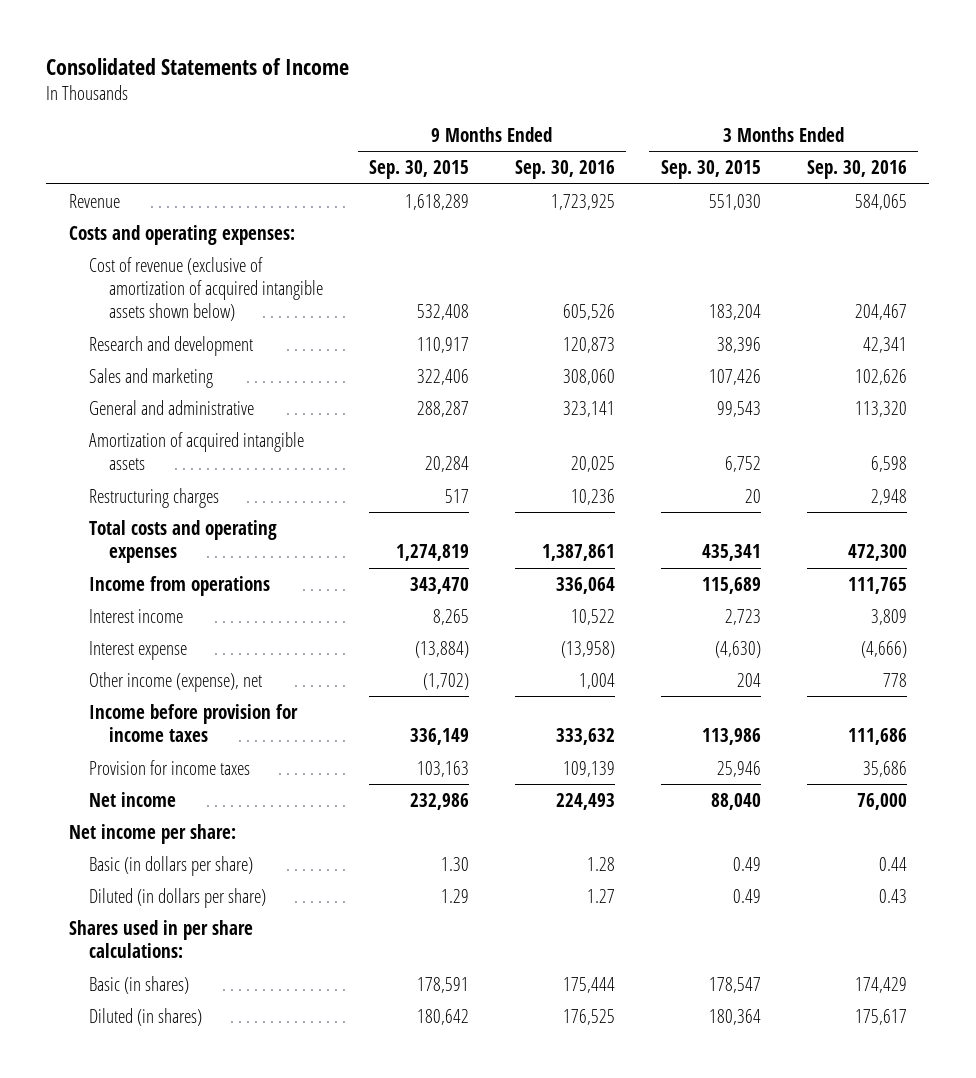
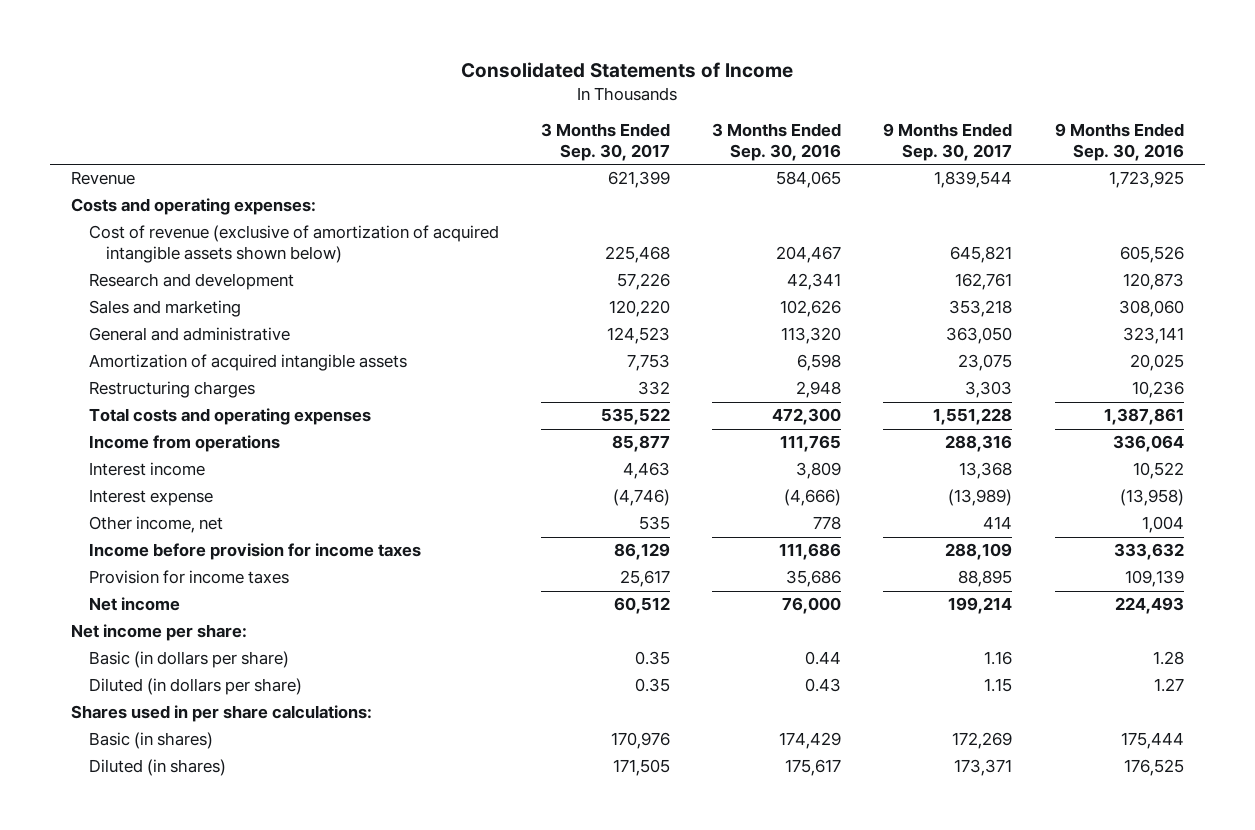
[369,159,470,179] Sep. 30, 2015 -> none
[660,159,761,179] Sep. 30, 2015 -> none
none -> [541,123,671,161] 3 Months Ended Sep. 30, 2017
none -> [883,123,1013,161] 9 Months Ended Sep. 30, 2017
[89,671,263,692] Other income (expense), net -> [88,516,223,534] Other income, net

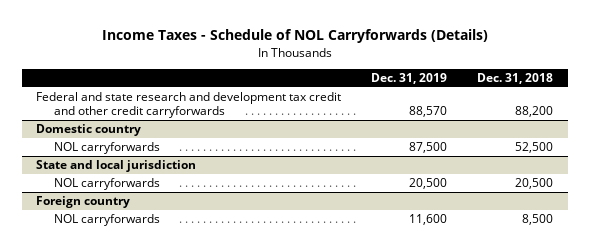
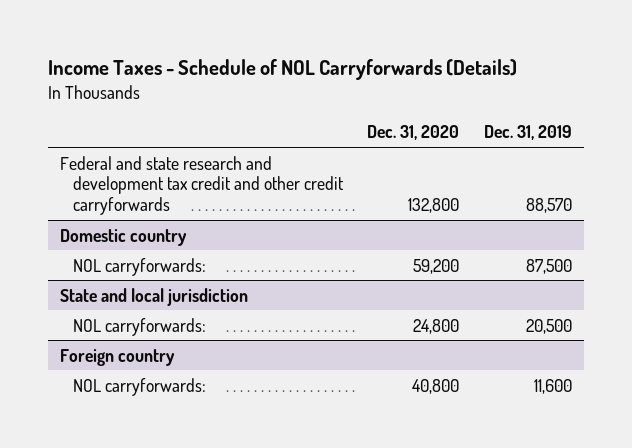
[477,73,554,85] Dec. 31, 2018 -> none
none -> [367,125,460,141] Dec. 31, 2020
[54,142,161,155] NOL carryforwards -> [72,257,206,276] NOL carryforwards:
[54,178,161,191] NOL carryforwards -> [72,317,206,336] NOL carryforwards:
[54,214,161,227] NOL carryforwards -> [72,377,206,396] NOL carryforwards:

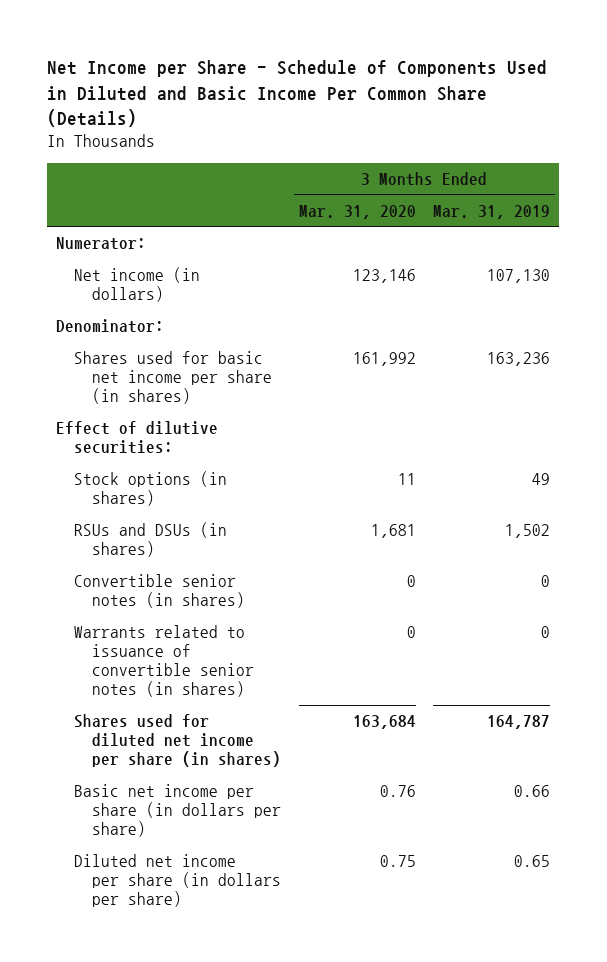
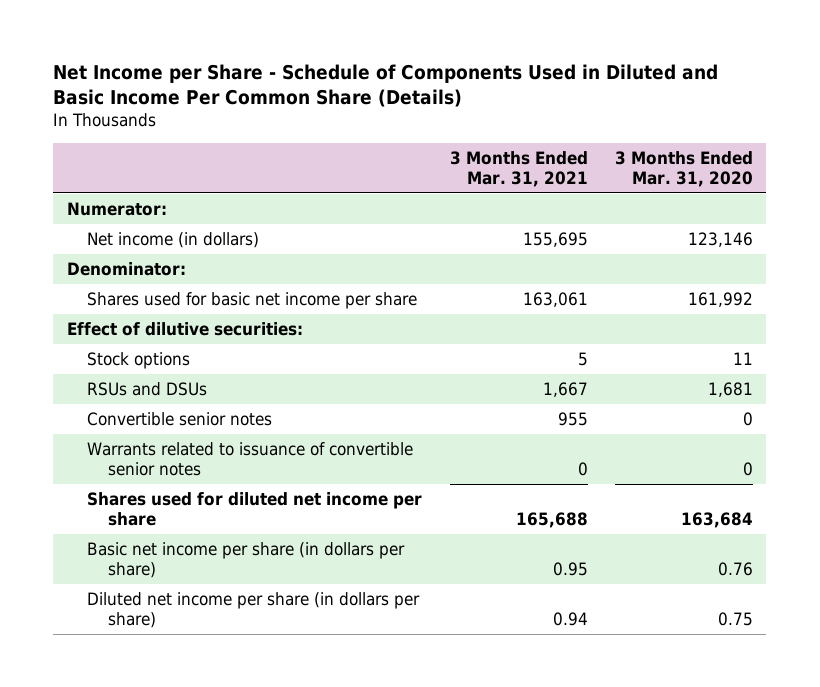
[433,204,551,219] Mar. 31, 2019 -> none
none -> [449,150,588,187] 3 Months Ended Mar. 31, 2021
[74,351,272,405] Shares used for basic net income per share (in shares) -> [87,292,418,310] Shares used for basic net income per share
[74,471,228,507] Stock options (in shares) -> [87,352,191,370] Stock options
[74,522,228,558] RSUs and DSUs (in shares) -> [87,382,208,397] RSUs and DSUs
[74,574,245,609] Convertible senior notes (in shares) -> [87,412,273,427] Convertible senior notes
[74,625,254,698] Warrants related to issuance of convertible senior notes (in shares) -> [87,442,414,476] Warrants related to issuance of convertible senior notes
[74,714,281,768] Shares used for diluted net income per share (in shares) -> [87,492,423,526] Shares used for diluted net income per share

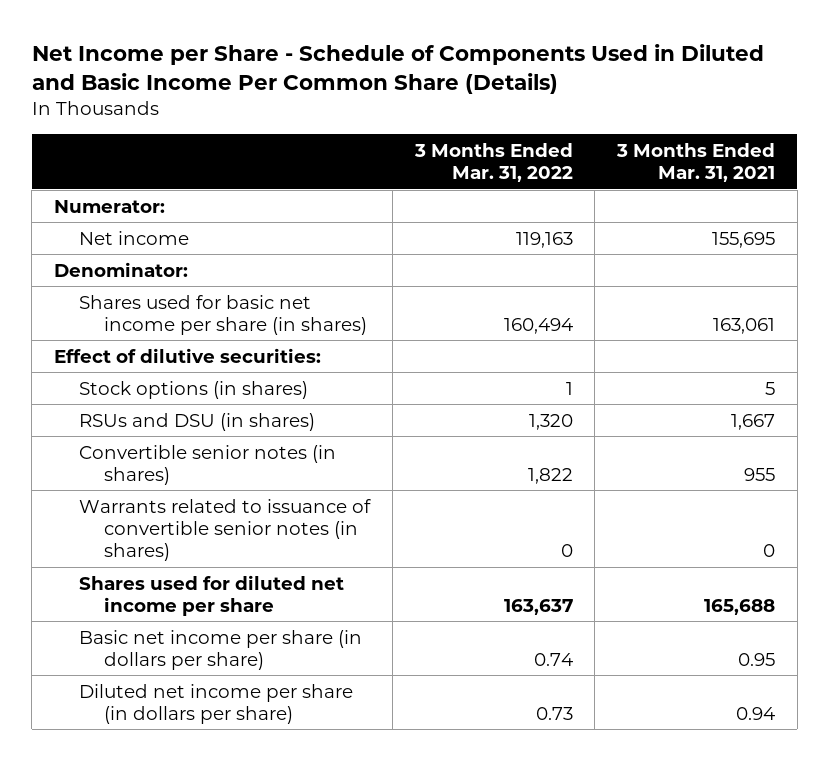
[614,150,753,187] 3 Months Ended Mar. 31, 2020 -> none
none -> [413,142,573,182] 3 Months Ended Mar. 31, 2022
[87,232,260,249] Net income (in dollars) -> [79,230,190,245] Net income
[87,292,418,310] Shares used for basic net income per share -> [79,294,368,335] Shares used for basic net income per share (in shares)
[87,352,191,370] Stock options -> [79,380,309,399] Stock options (in shares)
[87,382,208,397] RSUs and DSUs -> [79,412,316,431] RSUs and DSU (in shares)
[87,412,273,427] Convertible senior notes -> [79,444,337,485] Convertible senior notes (in shares)
[87,442,414,476] Warrants related to issuance of convertible senior notes -> [79,498,372,562] Warrants related to issuance of convertible senior notes (in shares)

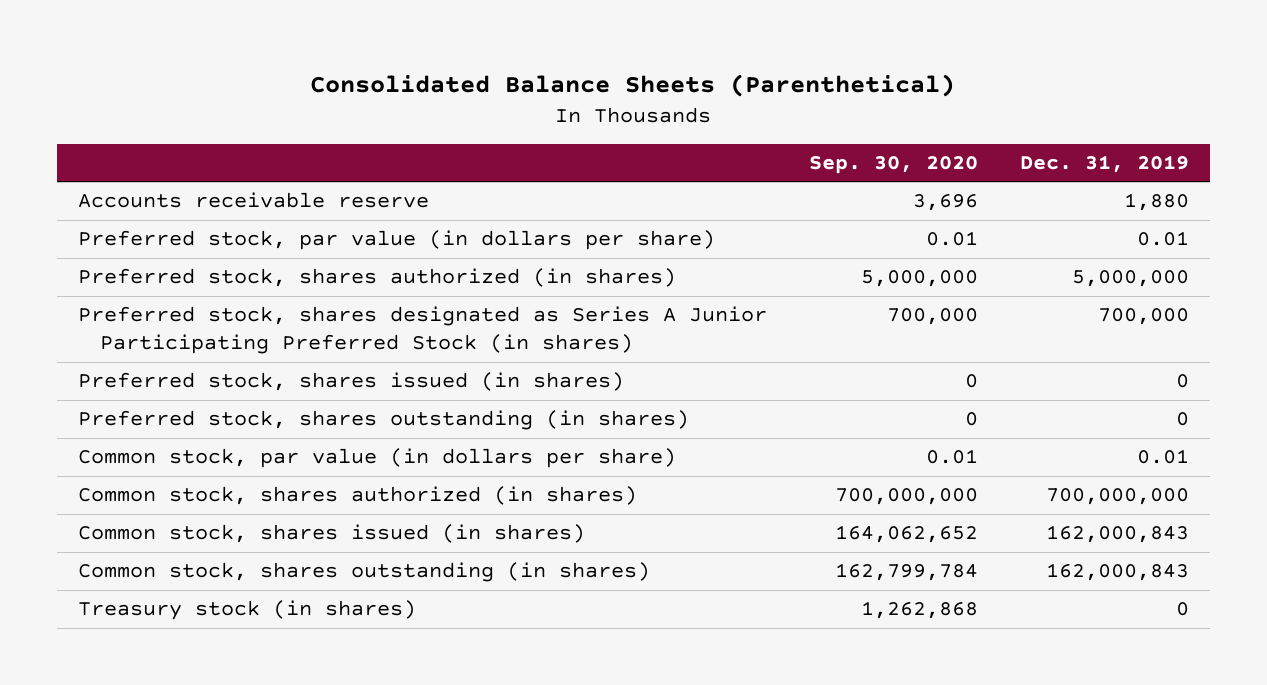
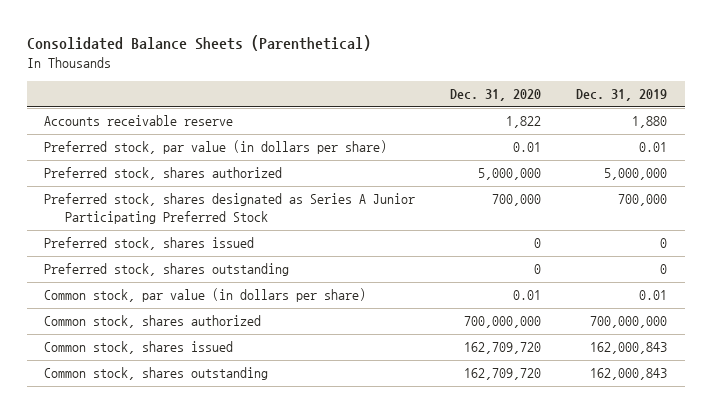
[808,156,978,175] Sep. 30, 2020 -> none
none -> [450,89,542,102] Dec. 31, 2020
[78,268,677,288] Preferred stock, shares authorized (in shares) -> [44,167,283,181] Preferred stock, shares authorized
[78,306,768,355] Preferred stock, shares designated as Series A Junior Participating Preferred Stock (in shares) -> [44,193,416,225] Preferred stock, shares designated as Series A Junior Participating Preferred Stock
[78,372,625,392] Preferred stock, shares issued (in shares) -> [44,237,255,251] Preferred stock, shares issued
[78,410,690,431] Preferred stock, shares outstanding (in shares) -> [44,263,290,277] Preferred stock, shares outstanding
[78,600,417,621] Treasury stock (in shares) -> none
[78,486,638,506] Common stock, shares authorized (in shares) -> [44,315,262,329] Common stock, shares authorized
[78,524,586,544] Common stock, shares issued (in shares) -> [44,341,234,355] Common stock, shares issued
[78,562,651,583] Common stock, shares outstanding (in shares) -> [44,367,269,381] Common stock, shares outstanding

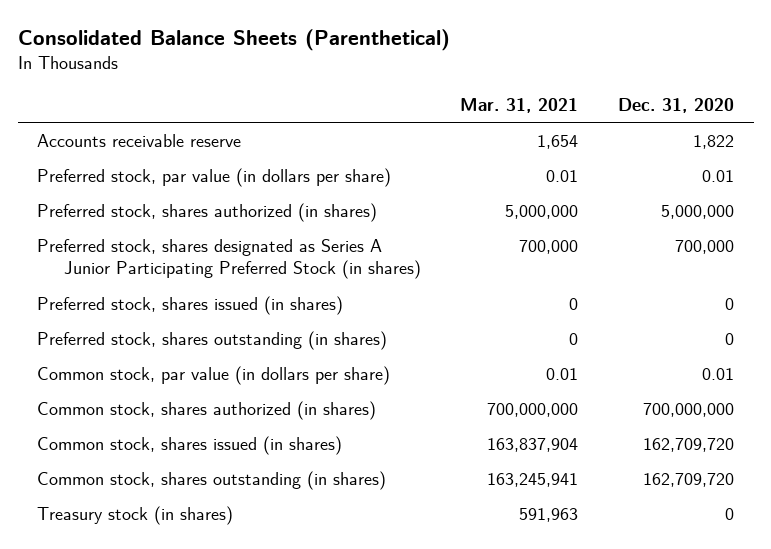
[576,89,668,102] Dec. 31, 2019 -> none
none -> [460,97,579,113] Mar. 31, 2021
[44,167,283,181] Preferred stock, shares authorized -> [37,202,378,222] Preferred stock, shares authorized (in shares)
[44,193,416,225] Preferred stock, shares designated as Series A Junior Participating Preferred Stock -> [37,238,421,280] Preferred stock, shares designated as Series A Junior Participating Preferred Stock (in shares)
[44,237,255,251] Preferred stock, shares issued -> [37,295,344,315] Preferred stock, shares issued (in shares)
[44,263,290,277] Preferred stock, shares outstanding -> [37,330,388,350] Preferred stock, shares outstanding (in shares)
[44,315,262,329] Common stock, shares authorized -> [37,400,377,420] Common stock, shares authorized (in shares)
[44,341,234,355] Common stock, shares issued -> [37,435,343,455] Common stock, shares issued (in shares)
[44,367,269,381] Common stock, shares outstanding -> [37,470,387,490] Common stock, shares outstanding (in shares)
none -> [37,505,234,525] Treasury stock (in shares)

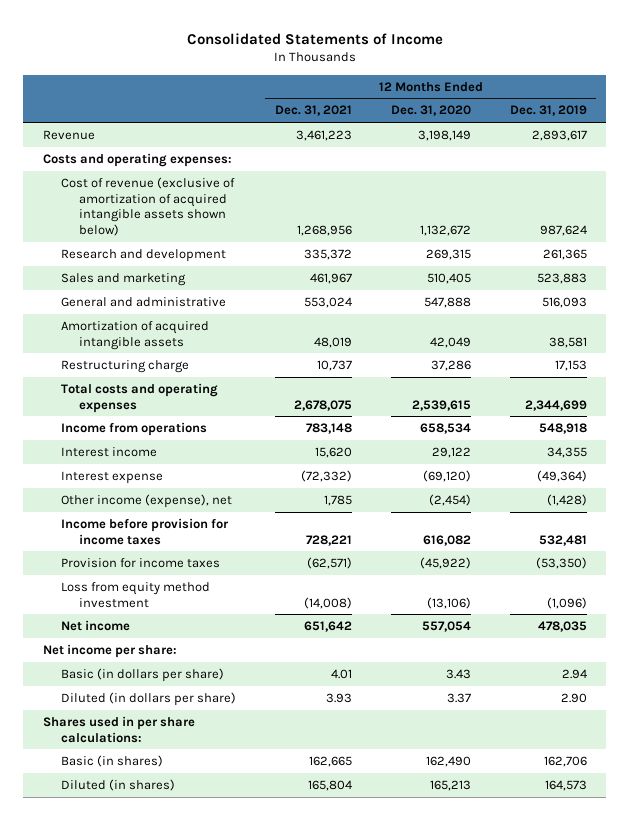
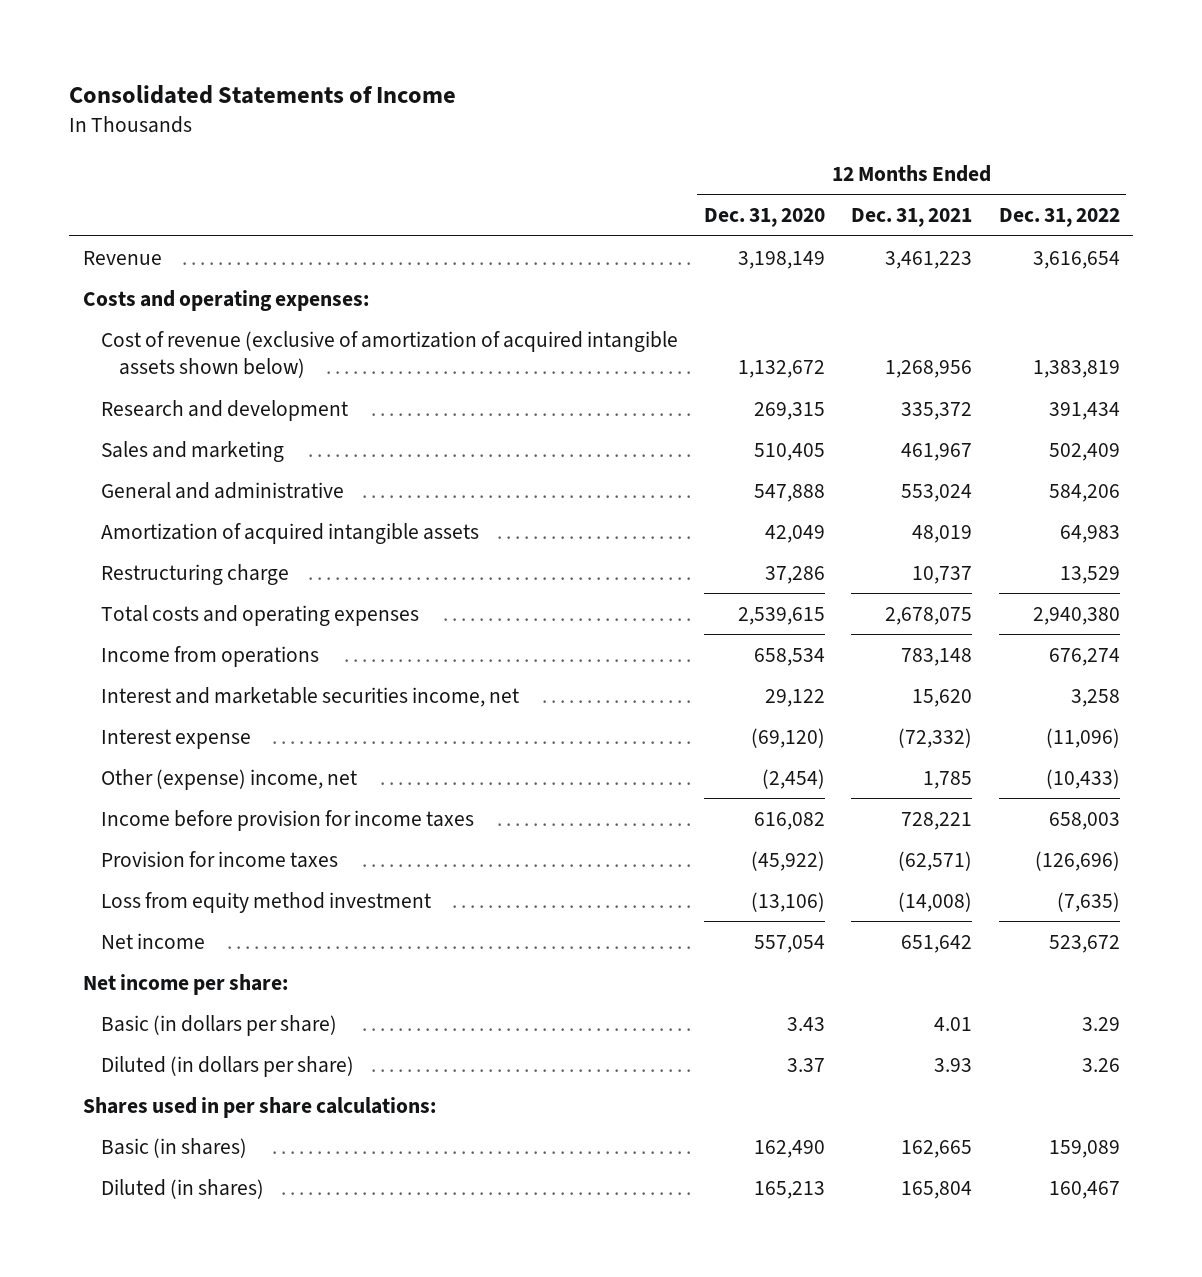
[509,105,587,117] Dec. 31, 2019 -> none
none -> [998,208,1120,228] Dec. 31, 2022
[60,446,157,457] Interest income -> [100,686,519,707] Interest and marketable securities income, net
[60,493,232,508] Other income (expense), net -> [100,768,357,790] Other (expense) income, net

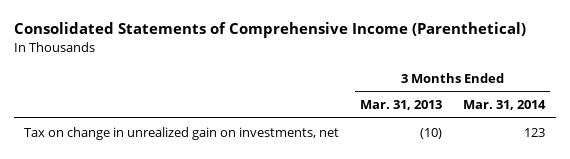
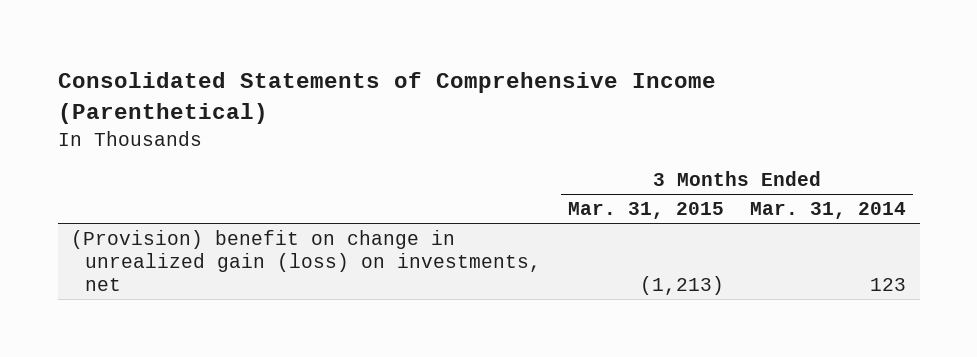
[360,100,443,111] Mar. 31, 2013 -> none
none -> [567,202,724,220] Mar. 31, 2015
[24,126,340,140] Tax on change in unrealized gain on investments, net -> [71,229,542,291] (Provision) benefit on change in unrealized gain (loss) on investments, net

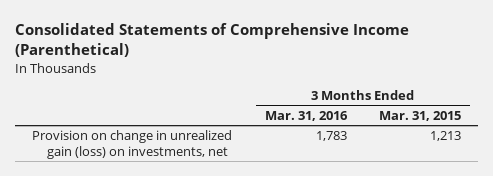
[750,202,907,220] Mar. 31, 2014 -> none
none -> [264,110,348,121] Mar. 31, 2016
[71,229,542,291] (Provision) benefit on change in unrealized gain (loss) on investments, net -> [31,130,232,159] Provision on change in unrealized gain (loss) on investments, net
[639,275,724,295] (1,213) -> [430,131,462,142] 1,213

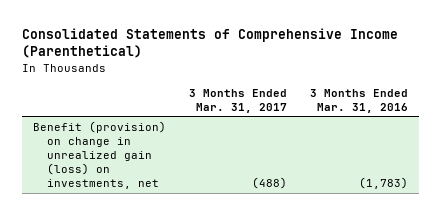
[379,110,462,121] Mar. 31, 2015 -> none
none -> [188,88,287,113] 3 Months Ended Mar. 31, 2017
[31,130,232,159] Provision on change in unrealized gain (loss) on investments, net -> [33,120,167,189] Benefit (provision) on change in unrealized gain (loss) on investments, net
[315,131,347,142] 1,783 -> [358,176,408,189] (1,783)

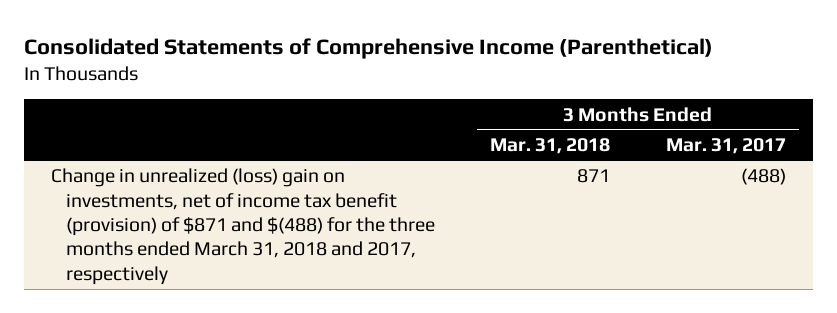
[309,88,408,113] 3 Months Ended Mar. 31, 2016 -> none
none -> [490,138,611,155] Mar. 31, 2018
[33,120,167,189] Benefit (provision) on change in unrealized gain (loss) on investments, net -> [51,168,436,285] Change in unrealized (loss) gain on investments, net of income tax benefit (provision) of $871 and $(488) for the three months ended March 31, 2018 and 2017, respectively

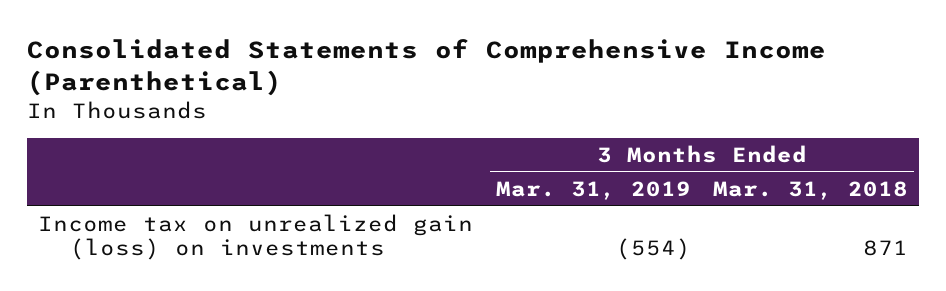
[665,138,786,155] Mar. 31, 2017 -> none
none -> [495,180,691,200] Mar. 31, 2019
[51,168,436,285] Change in unrealized (loss) gain on investments, net of income tax benefit (provision) of $871 and $(488) for the three months ended March 31, 2018 and 2017, respectively -> [38,214,474,260] Income tax on unrealized gain (loss) on investments

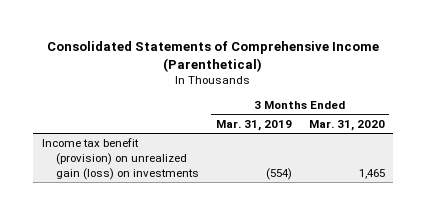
[713,180,909,200] Mar. 31, 2018 -> none
none -> [308,120,385,132] Mar. 31, 2020
[38,214,474,260] Income tax on unrealized gain (loss) on investments -> [41,138,199,180] Income tax benefit (provision) on unrealized gain (loss) on investments

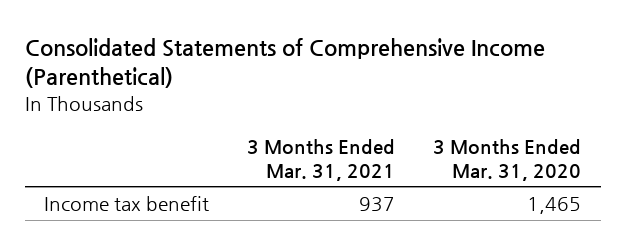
[215,120,292,132] Mar. 31, 2019 -> none
none -> [247,138,396,181] 3 Months Ended Mar. 31, 2021
[41,138,199,180] Income tax benefit (provision) on unrealized gain (loss) on investments -> [43,196,209,212] Income tax benefit

